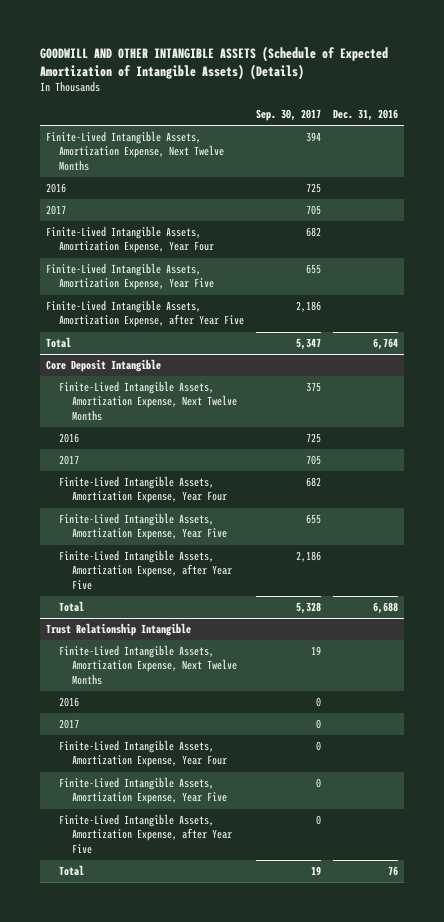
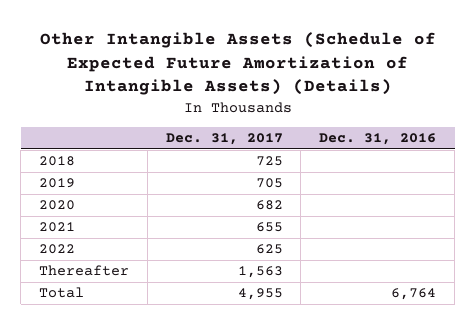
[39,45,388,80] GOODWILL AND OTHER INTANGIBLE ASSETS (Schedule of Expected Amortization of Intangible Assets) (Details) -> [39,32,436,96] Other Intangible Assets (Schedule of Expected Future Amortization of Intangible Assets) (Details)
[256,109,322,122] Sep. 30, 2017 -> none
none -> [165,133,283,146] Dec. 31, 2017
[45,131,224,171] Finite-Lived Intangible Assets, Amortization Expense, Next Twelve Months -> [39,156,76,167] 2018
[45,183,66,194] 2016 -> [39,178,76,189] 2019
[45,205,66,216] 2017 -> [39,200,76,211] 2020
[45,226,214,254] Finite-Lived Intangible Assets, Amortization Expense, Year Four -> [39,222,76,233] 2021
[45,263,214,291] Finite-Lived Intangible Assets, Amortization Expense, Year Five -> [39,244,76,255] 2022
[45,300,244,328] Finite-Lived Intangible Assets, Amortization Expense, after Year Five -> [39,265,130,277] Thereafter
[45,359,161,373] Core Deposit Intangible -> none
[58,381,237,421] Finite-Lived Intangible Assets, Amortization Expense, Next Twelve Months -> none
[58,433,79,444] 2016 -> none
[58,455,79,466] 2017 -> none
[58,476,227,504] Finite-Lived Intangible Assets, Amortization Expense, Year Four -> none
[58,513,227,541] Finite-Lived Intangible Assets, Amortization Expense, Year Five -> none
[58,550,232,590] Finite-Lived Intangible Assets, Amortization Expense, after Year Five -> none
[58,601,84,613] Total -> none
[45,623,191,637] Trust Relationship Intangible -> none
[58,645,237,685] Finite-Lived Intangible Assets, Amortization Expense, Next Twelve Months -> none
[58,697,79,708] 2016 -> none
[58,719,79,730] 2017 -> none
[58,740,227,768] Finite-Lived Intangible Assets, Amortization Expense, Year Four -> none
[58,777,227,805] Finite-Lived Intangible Assets, Amortization Expense, Year Five -> none
[58,814,232,854] Finite-Lived Intangible Assets, Amortization Expense, after Year Five -> none
[58,865,84,877] Total -> none

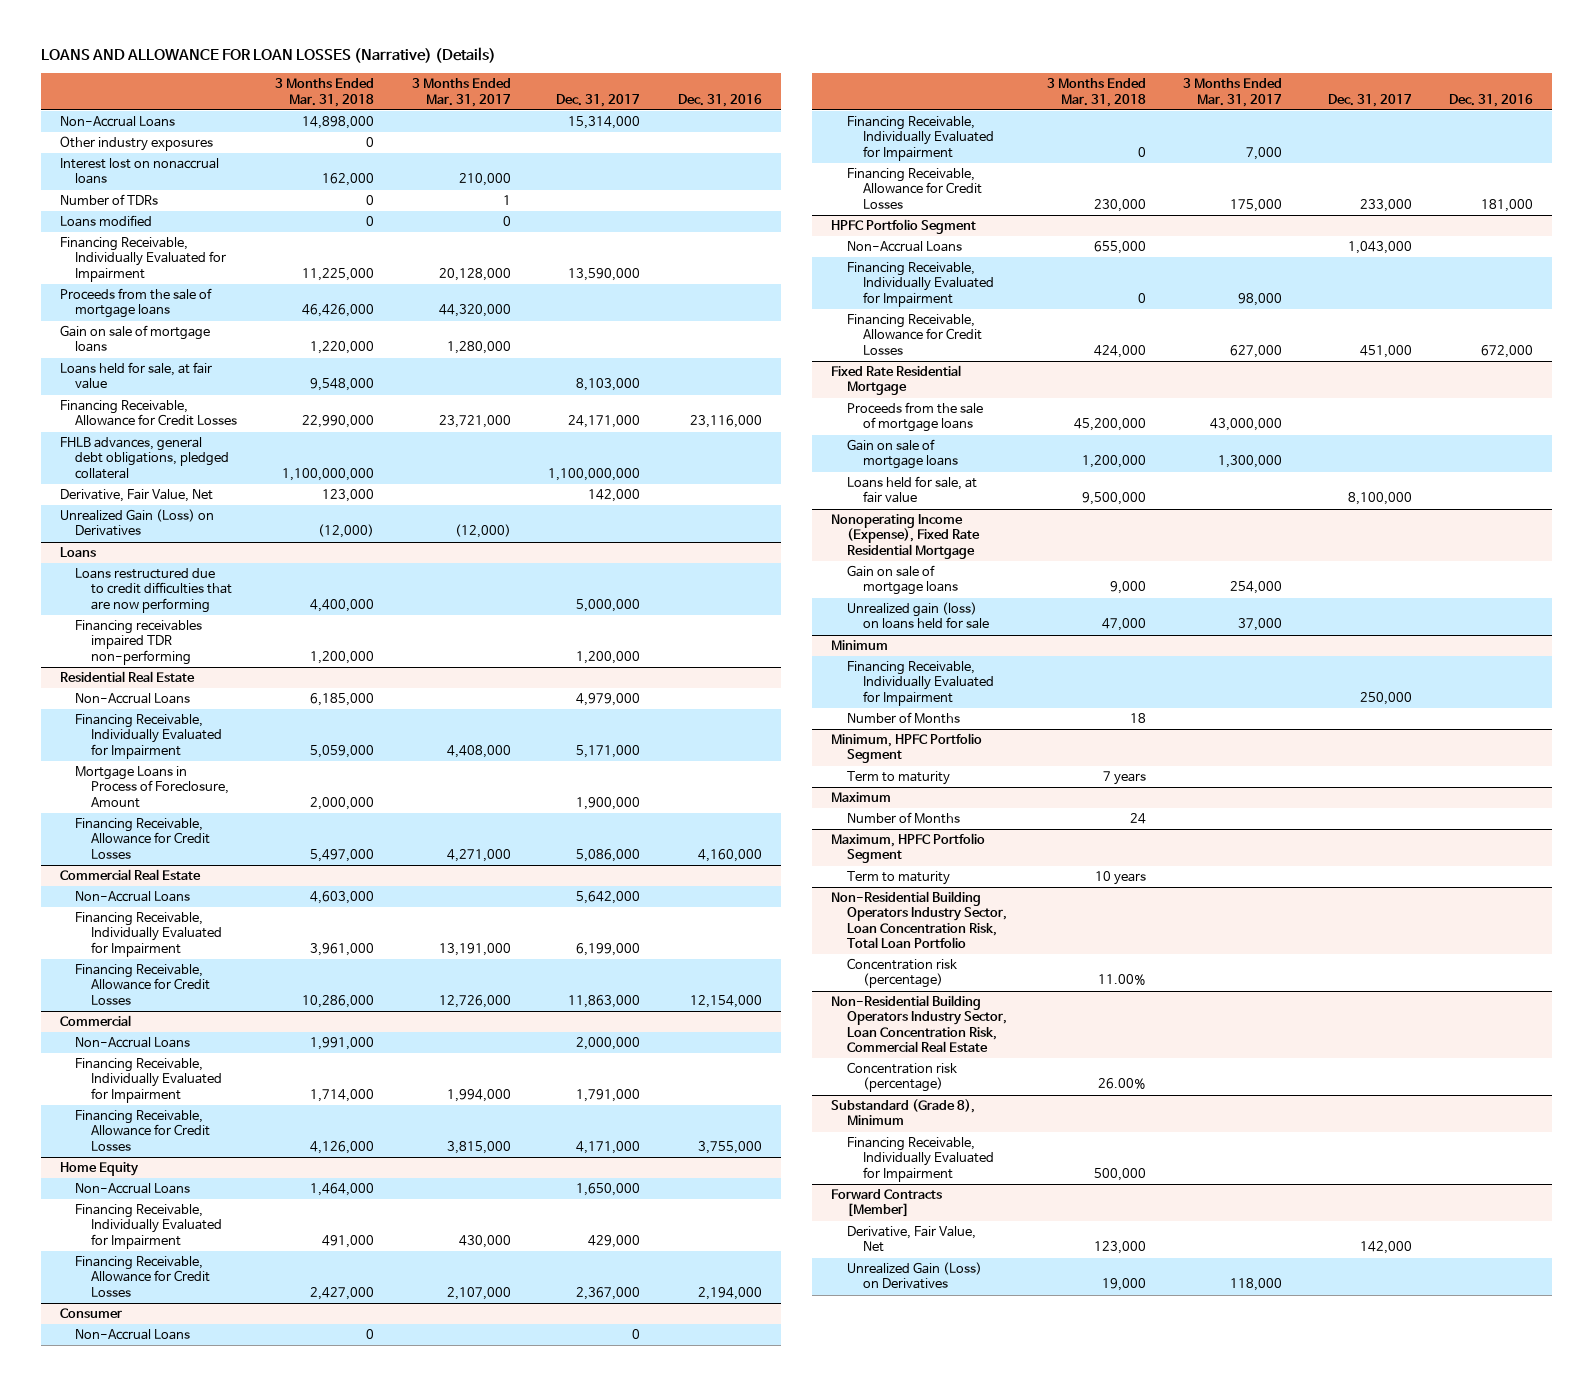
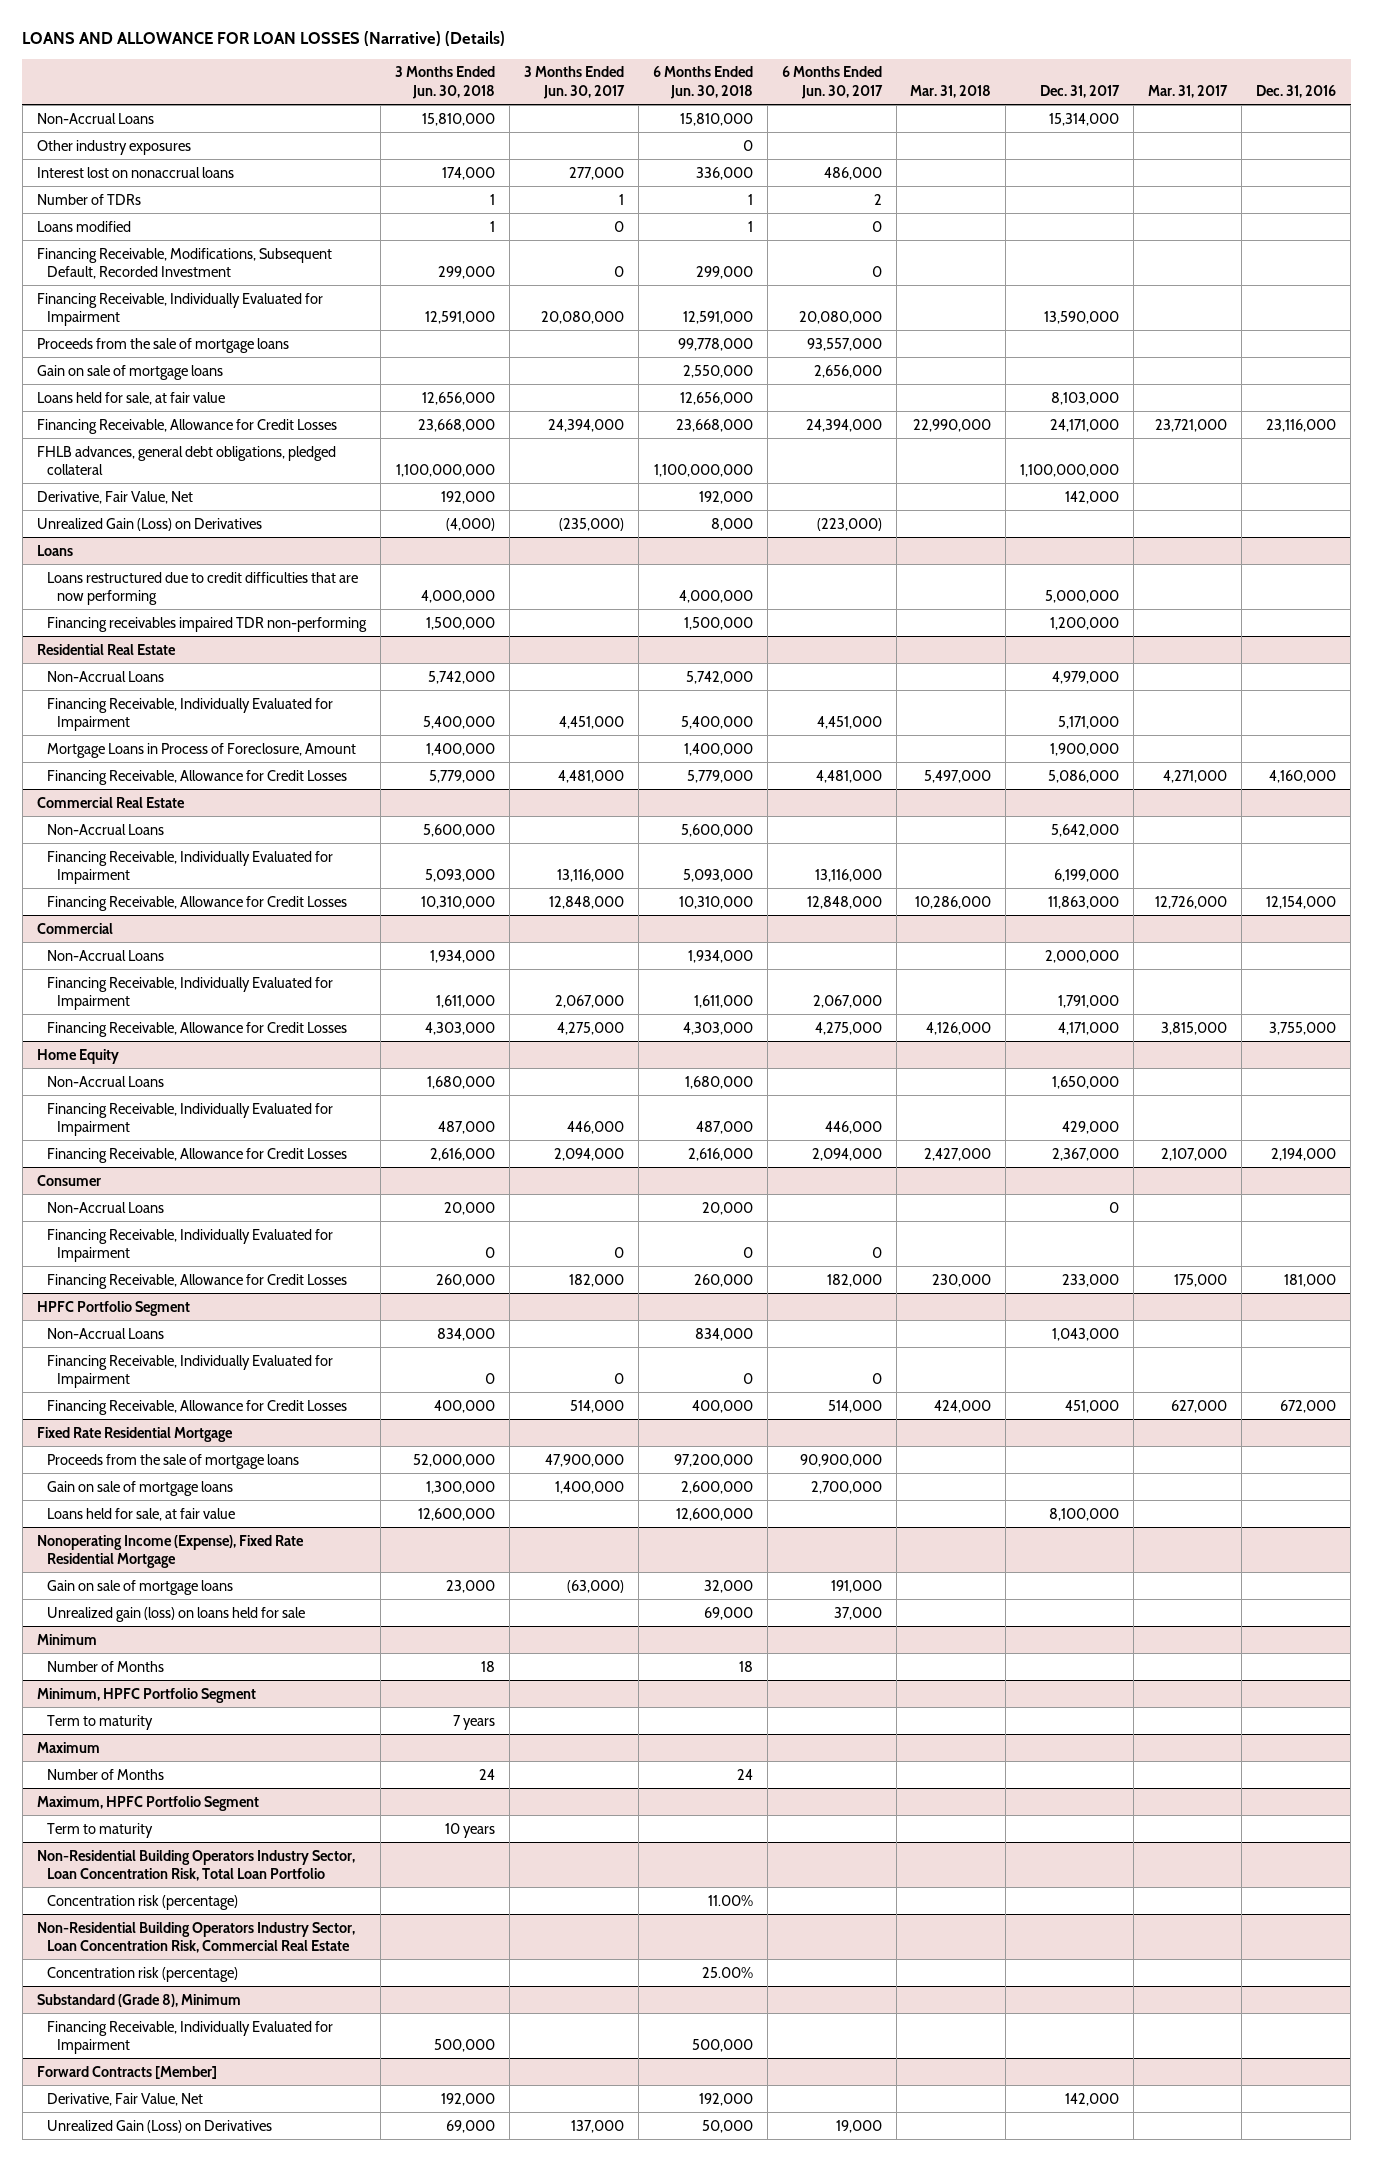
[275,78,375,107] 3 Months Ended Mar. 31, 2018 -> none
[411,78,511,107] 3 Months Ended Mar. 31, 2017 -> none
none -> [394,66,495,99] 3 Months Ended Jun. 30, 2018
none -> [523,66,625,99] 3 Months Ended Jun. 30, 2017
none -> [652,66,753,99] 6 Months Ended Jun. 30, 2018
none -> [781,66,883,99] 6 Months Ended Jun. 30, 2017
none -> [910,84,992,98] Mar. 31, 2018
none -> [1148,84,1229,98] Mar. 31, 2017
none -> [36,247,332,279] Financing Receivable, Modifications, Subsequent Default, Recorded Investment
[846,661,994,706] Financing Receivable, Individually Evaluated for Impairment -> none

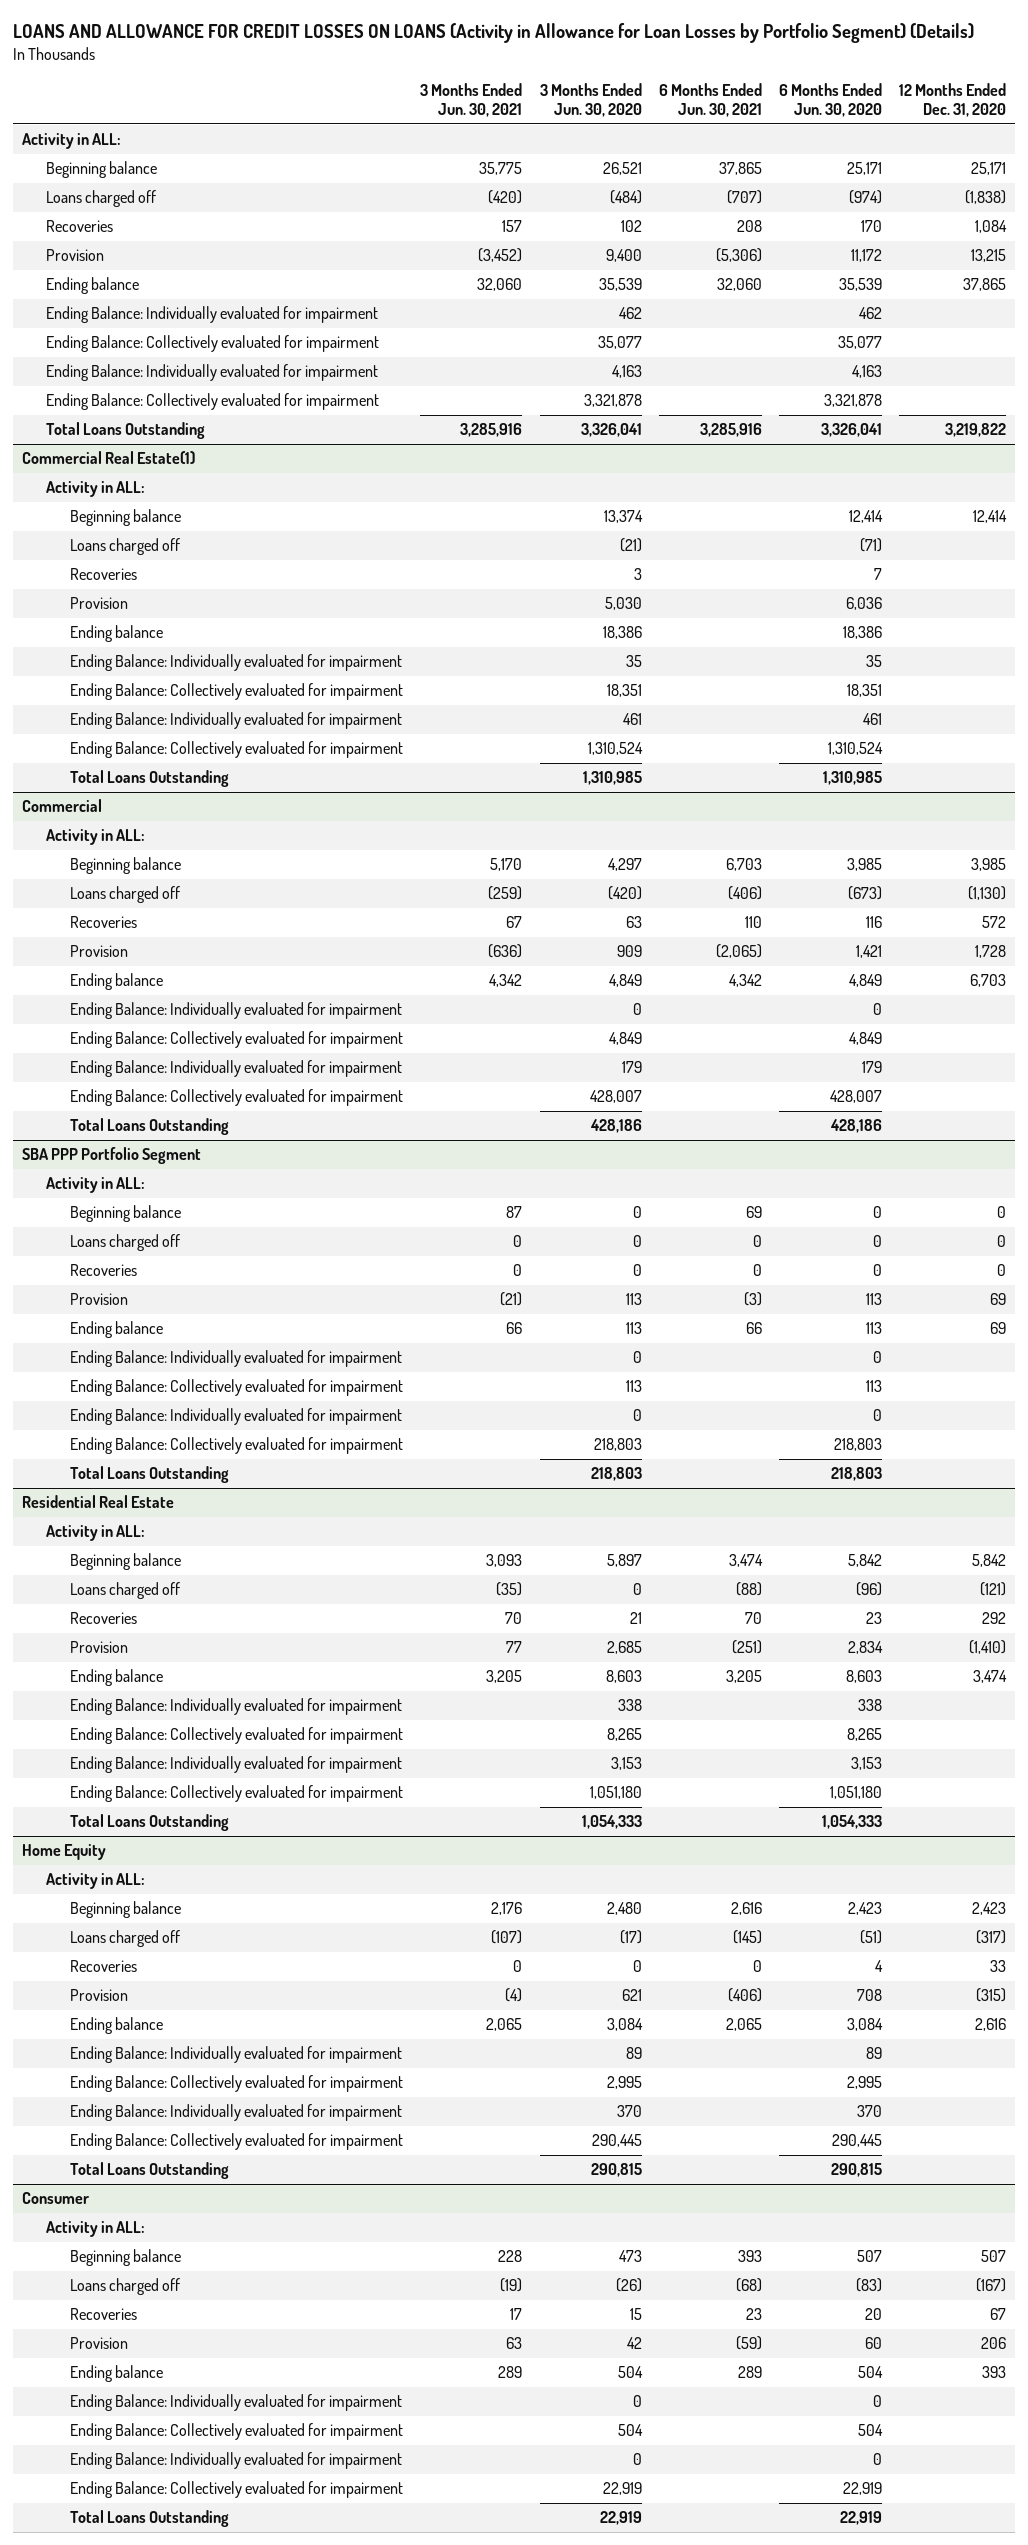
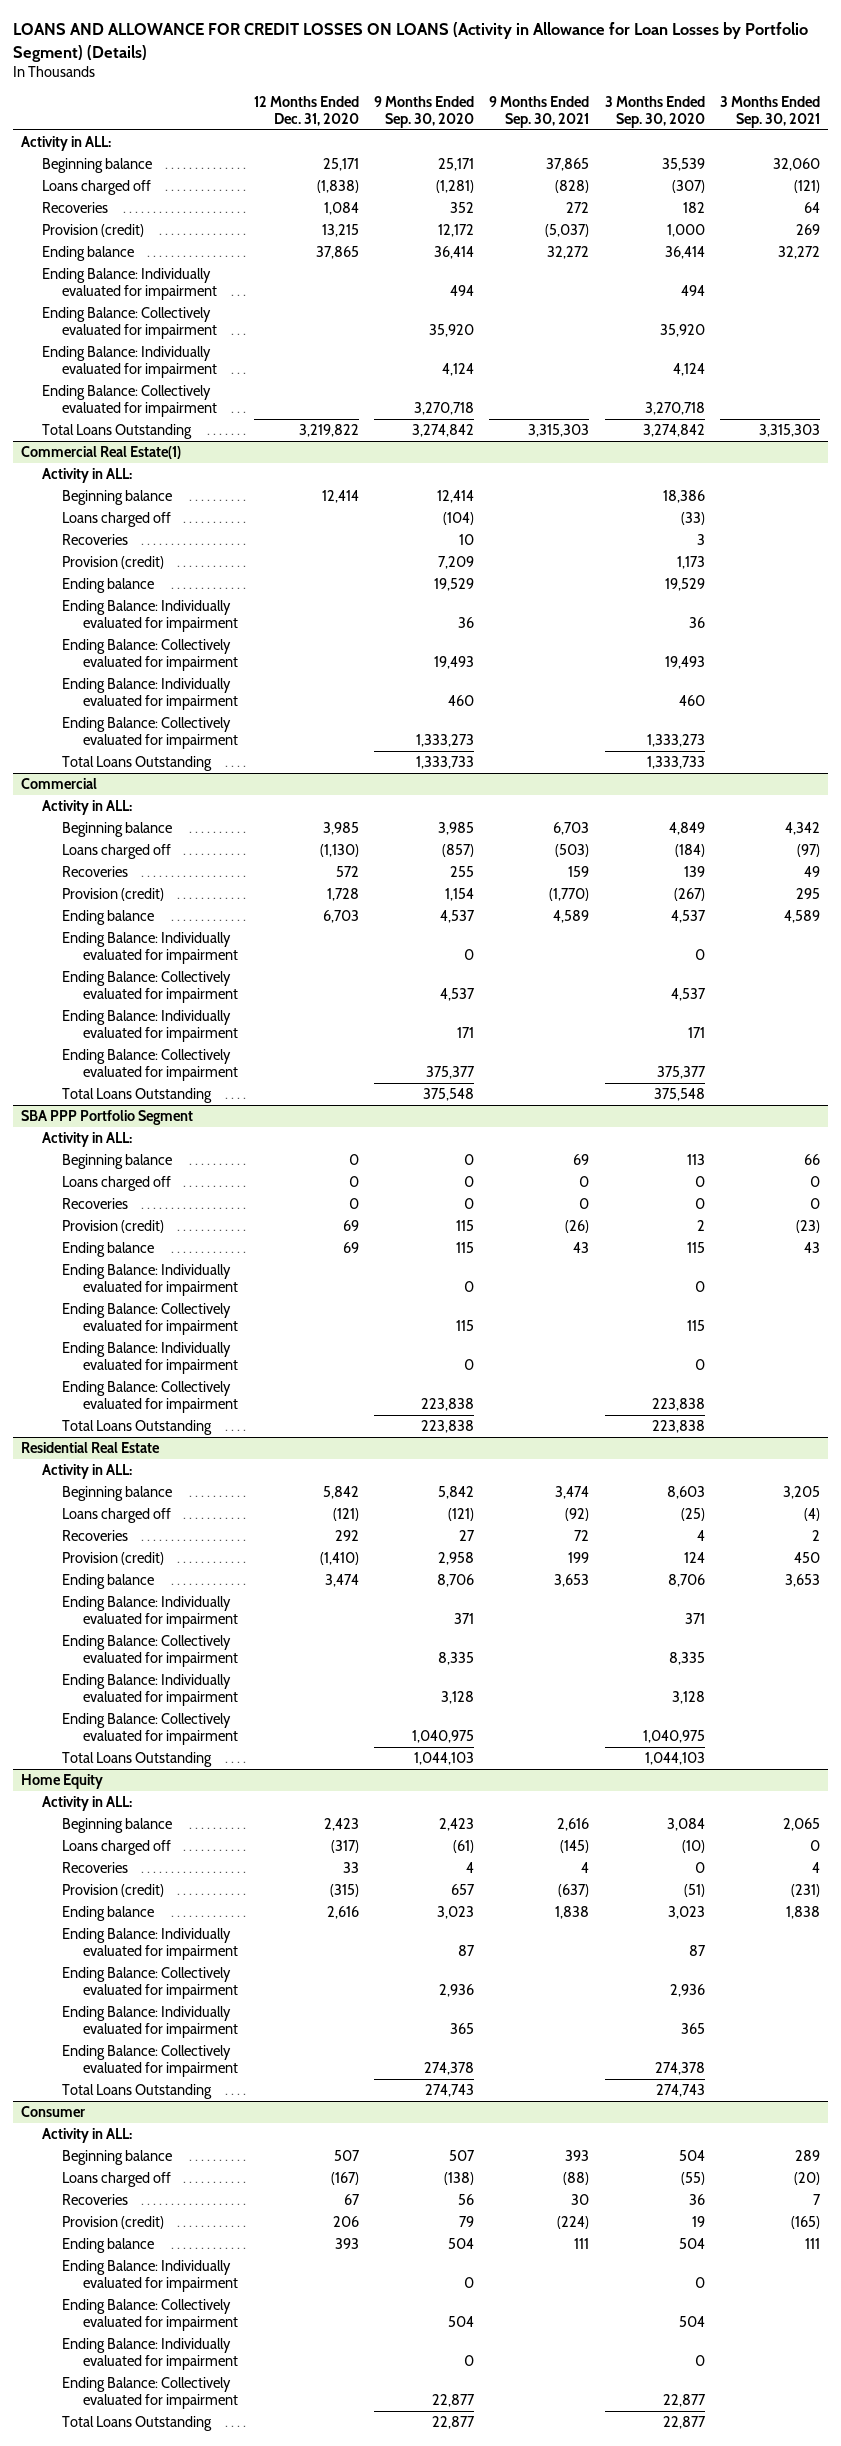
[420,83,523,118] 3 Months Ended Jun. 30, 2021 -> none
[539,83,642,118] 3 Months Ended Jun. 30, 2020 -> none
[658,83,762,118] 6 Months Ended Jun. 30, 2021 -> none
[779,83,883,118] 6 Months Ended Jun. 30, 2020 -> none
none -> [373,95,474,128] 9 Months Ended Sep. 30, 2020
none -> [489,95,590,128] 9 Months Ended Sep. 30, 2021
none -> [604,95,705,128] 3 Months Ended Sep. 30, 2020
none -> [719,95,820,128] 3 Months Ended Sep. 30, 2021
[45,249,104,262] Provision -> [41,223,144,237] Provision (credit)
[70,597,129,610] Provision -> [62,555,165,569] Provision (credit)
[70,945,129,958] Provision -> [62,887,165,901] Provision (credit)
[70,1293,129,1306] Provision -> [62,1219,165,1233] Provision (credit)
[70,1641,129,1654] Provision -> [62,1551,165,1565] Provision (credit)
[70,1989,129,2002] Provision -> [62,1883,165,1897] Provision (credit)
[70,2337,129,2350] Provision -> [62,2215,165,2229] Provision (credit)

